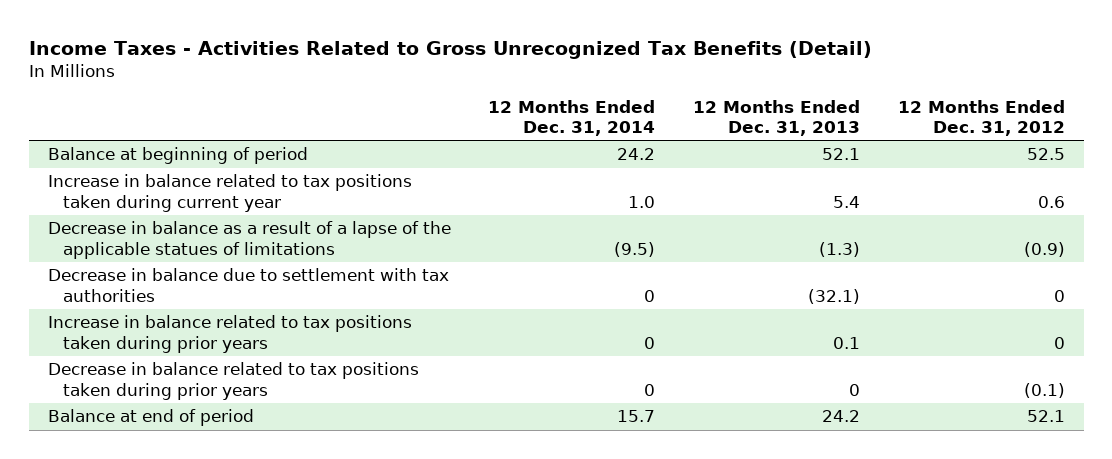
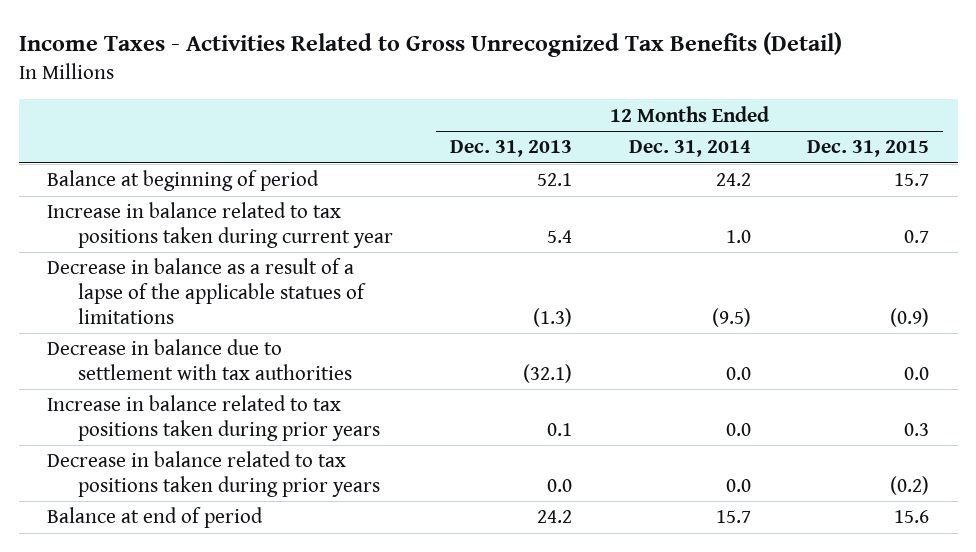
[897,99,1065,136] 12 Months Ended Dec. 31, 2012 -> none
none -> [807,140,930,158] Dec. 31, 2015
[644,289,656,302] 0 -> [725,366,751,380] 0.0
[644,336,656,349] 0 -> [725,422,751,436] 0.0
[644,383,656,396] 0 -> [725,478,751,492] 0.0
[849,383,861,396] 0 -> [546,478,572,492] 0.0

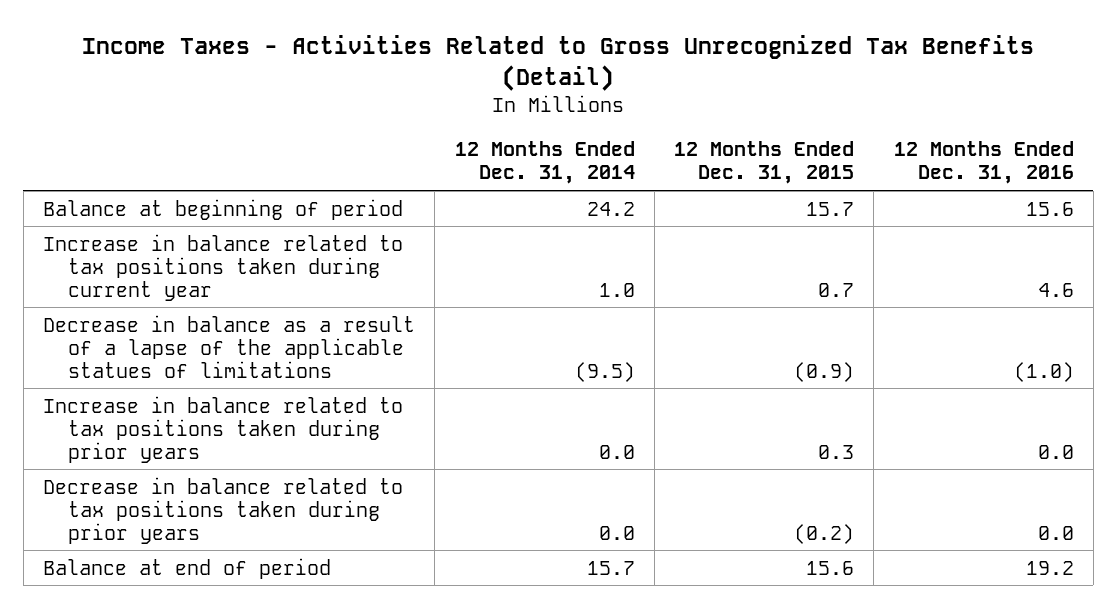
[449,140,572,158] Dec. 31, 2013 -> none
none -> [893,141,1074,185] 12 Months Ended Dec. 31, 2016
[47,339,353,380] Decrease in balance due to settlement with tax authorities -> none

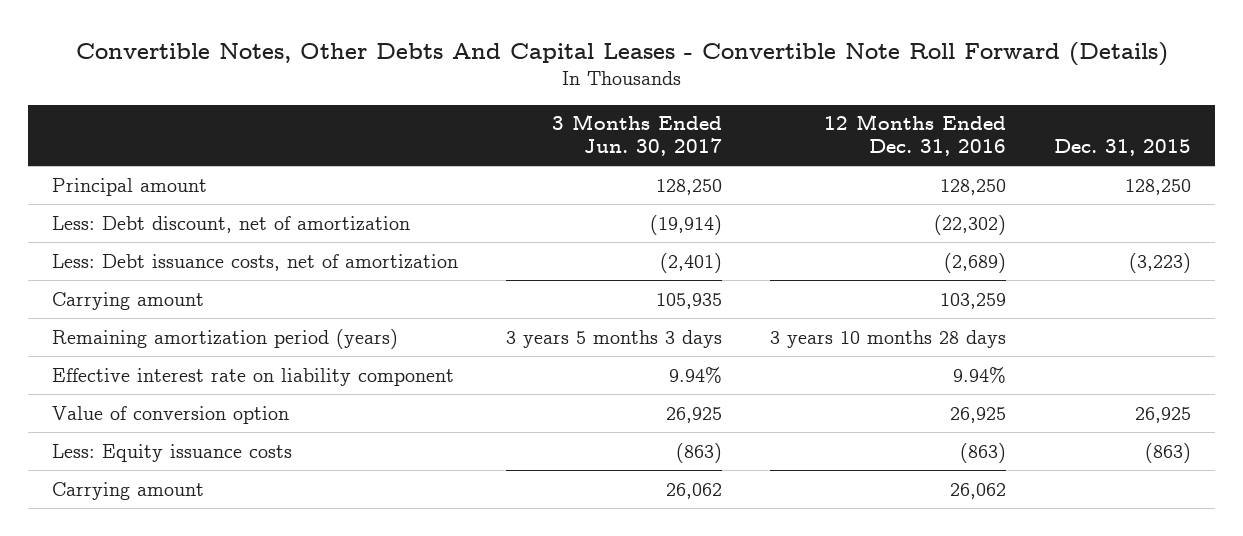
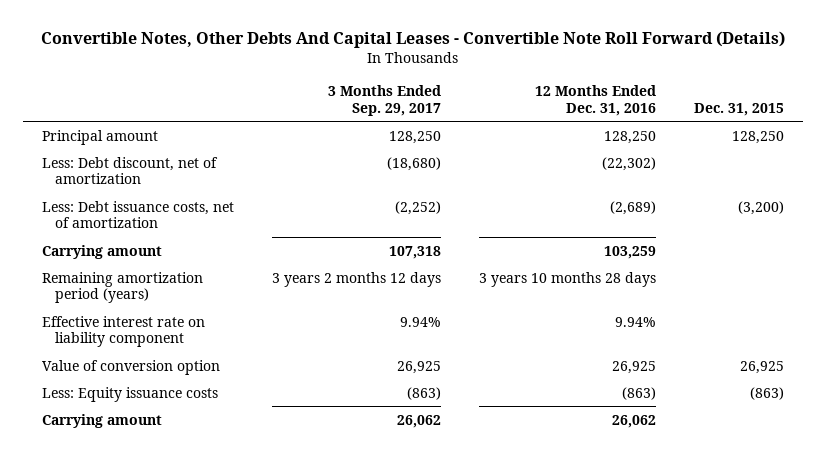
[552,114,723,157] 3 Months Ended Jun. 30, 2017 -> none
none -> [327,85,441,116] 3 Months Ended Sep. 29, 2017
[1129,252,1192,273] (3,223) -> [737,200,784,215] (3,200)

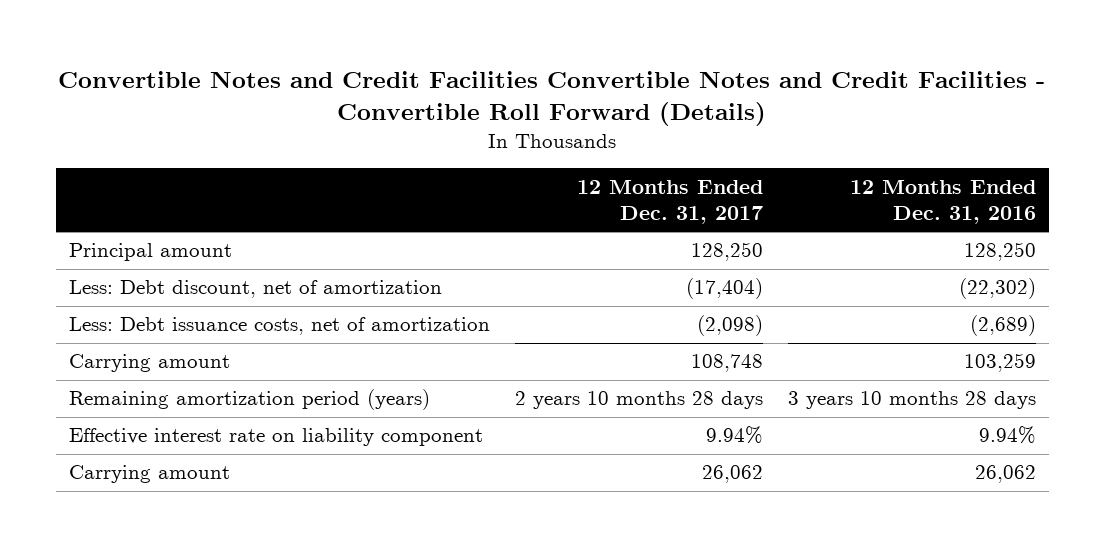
[40,31,785,49] Convertible Notes, Other Debts And Capital Leases - Convertible Note Roll Forward (Details) -> [58,70,1046,126] Convertible Notes and Credit Facilities Convertible Notes and Credit Facilities - Convertible Roll Forward (Details)
[327,85,441,116] 3 Months Ended Sep. 29, 2017 -> none
[693,102,784,116] Dec. 31, 2015 -> none
none -> [576,179,763,224] 12 Months Ended Dec. 31, 2017
[41,359,220,375] Value of conversion option -> none
[41,386,218,402] Less: Equity issuance costs -> none

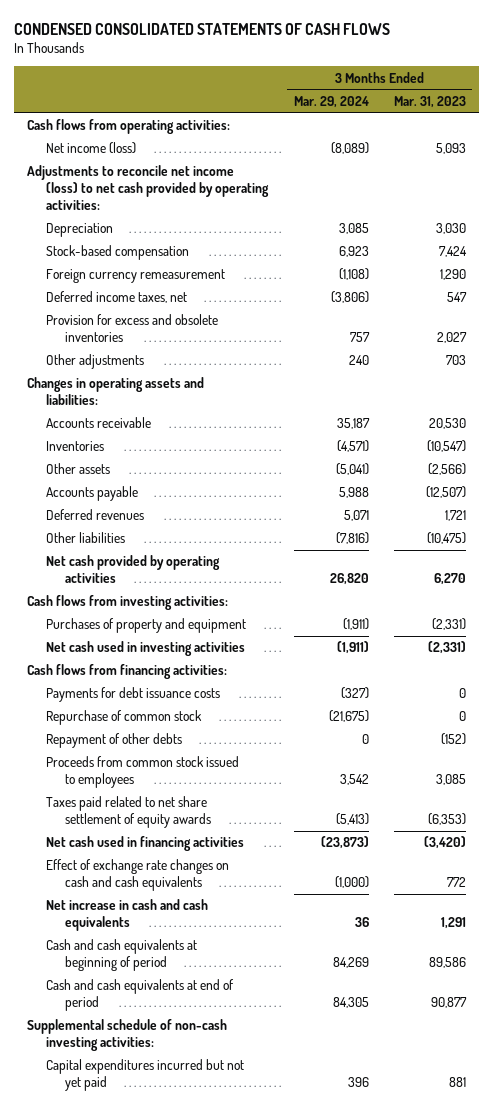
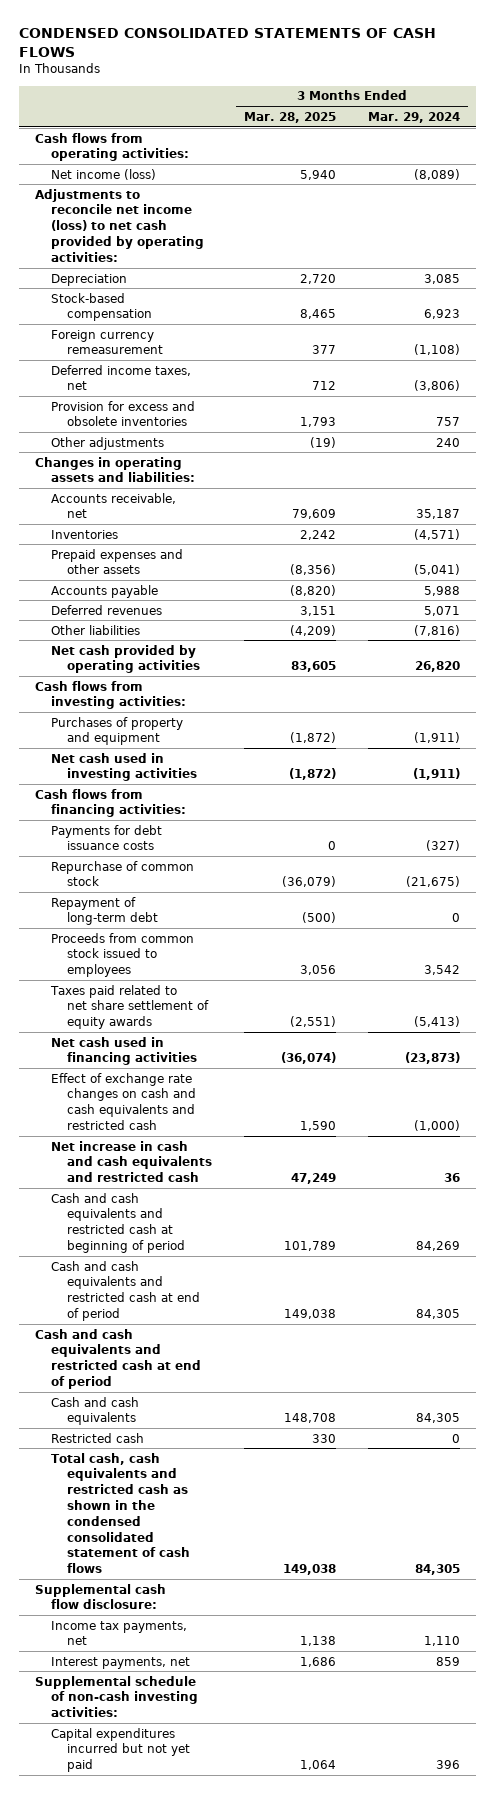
[393,95,466,108] Mar. 31, 2023 -> none
none -> [243,111,336,123] Mar. 28, 2025
[46,417,152,429] Accounts receivable -> [50,492,176,519] Accounts receivable, net
[46,463,111,475] Other assets -> [50,548,183,575] Prepaid expenses and other assets
[46,733,183,749] Repayment of other debts -> [50,896,158,926] Repayment of long-term debt
[46,859,230,892] Effect of exchange rate changes on cash and cash equivalents -> [50,1072,196,1131] Effect of exchange rate changes on cash and cash equivalents and restricted cash
[46,899,209,932] Net increase in cash and cash equivalents -> [50,1140,212,1183] Net increase in cash and cash equivalents and restricted cash
[46,939,198,972] Cash and cash equivalents at beginning of period -> [50,1192,185,1254] Cash and cash equivalents and restricted cash at beginning of period
[46,979,235,1012] Cash and cash equivalents at end of period -> [50,1260,200,1322] Cash and cash equivalents and restricted cash at end of period
none -> [35,1328,201,1390] Cash and cash equivalents and restricted cash at end of period
none -> [50,1396,139,1426] Cash and cash equivalents
none -> [50,1432,144,1443] Restricted cash
none -> [50,1452,190,1574] Total cash, cash equivalents and restricted cash as shown in the condensed consolidated statement of cash flows
none -> [35,1583,167,1610] Supplemental cash flow disclosure:
none -> [50,1620,187,1646] Income tax payments, net
none -> [50,1656,190,1669] Interest payments, net

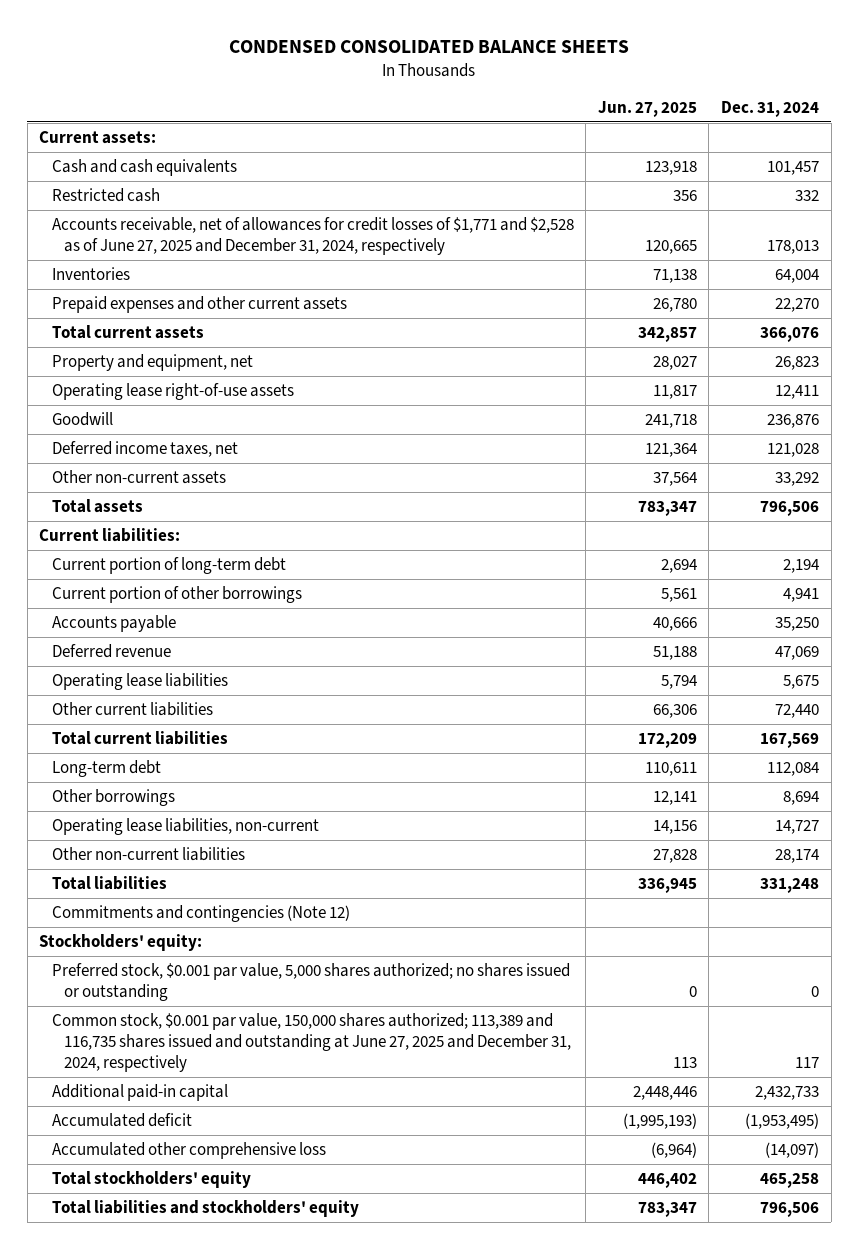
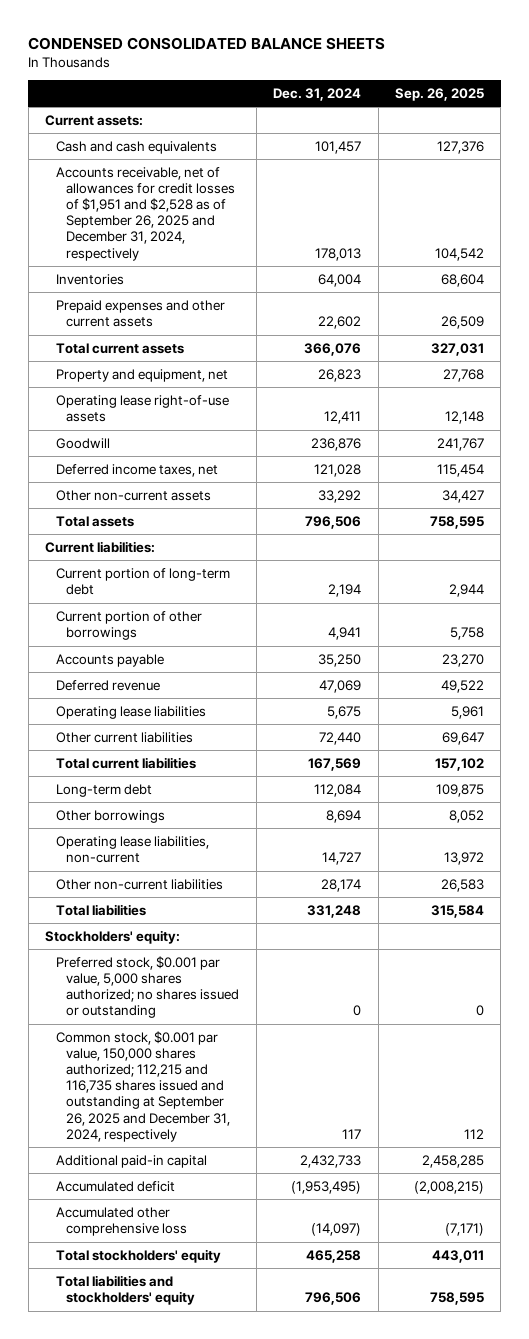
[597,100,697,117] Jun. 27, 2025 -> none
none -> [395,87,485,101] Sep. 26, 2025
[51,187,160,202] Restricted cash -> none
[51,216,574,256] Accounts receivable, net of allowances for credit losses of $1,771 and $2,528 as of June 27, 2025 and December 31, 2024, respectively -> [55,166,236,261] Accounts receivable, net of allowances for credit losses of $1,951 and $2,528 as of September 26, 2025 and December 31, 2024, respectively
[775,297,820,312] 22,270 -> [318,316,362,330] 22,602
[51,904,350,922] Commitments and contingencies (Note 12) -> none
[51,1012,572,1073] Common stock, $0.001 par value, 150,000 shares authorized; 113,389 and 116,735 shares issued and outstanding at June 27, 2025 and December 31, 2024, respectively -> [55,1030,231,1142] Common stock, $0.001 par value, 150,000 shares authorized; 112,215 and 116,735 shares issued and outstanding at September 26, 2025 and December 31, 2024, respectively

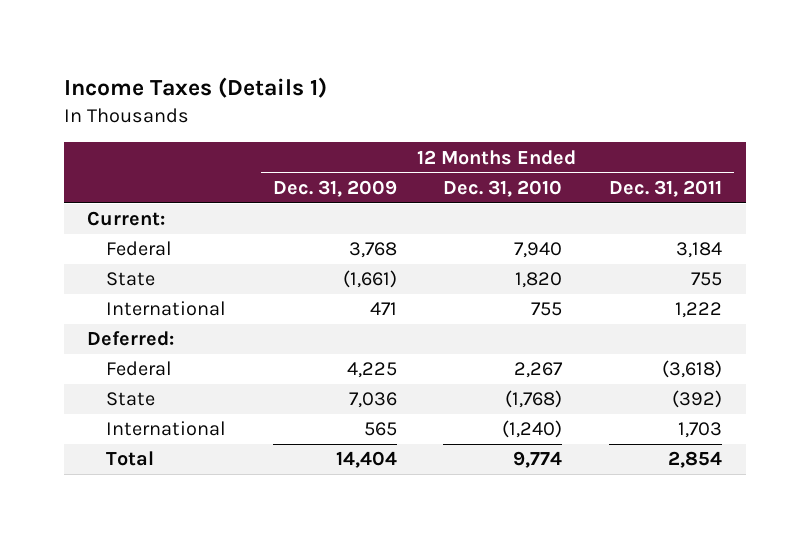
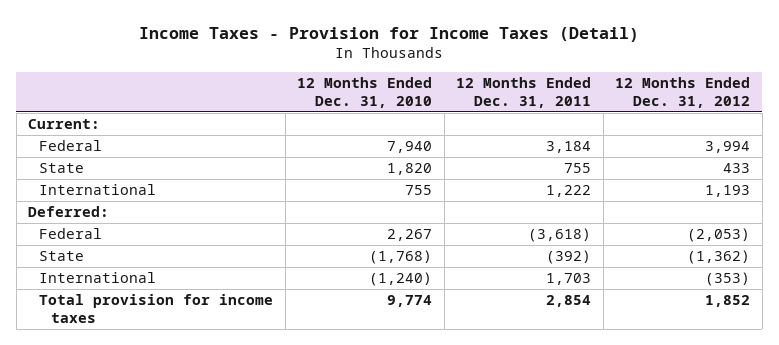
[63,76,327,98] Income Taxes (Details 1) -> [139,26,640,42] Income Taxes - Provision for Income Taxes (Detail)
[272,180,397,198] Dec. 31, 2009 -> none
none -> [615,77,751,109] 12 Months Ended Dec. 31, 2012
[105,451,154,467] Total -> [39,294,274,323] Total provision for income taxes

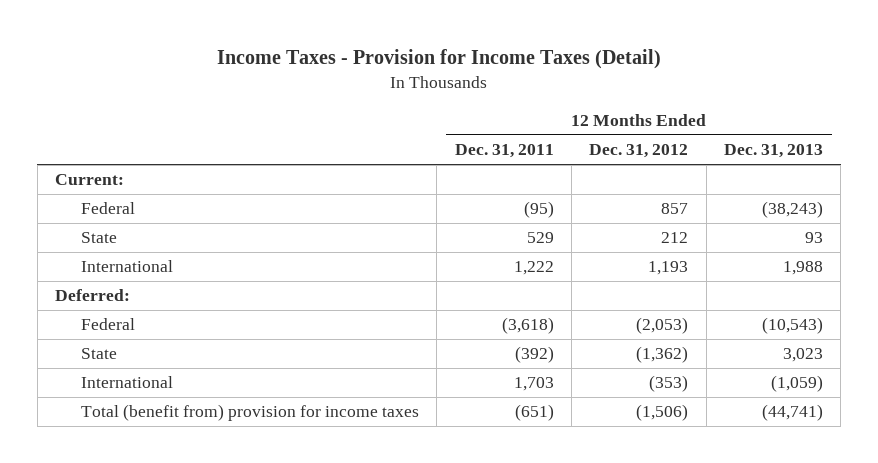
[297,77,433,109] 12 Months Ended Dec. 31, 2010 -> none
none -> [723,144,823,159] Dec. 31, 2013
[546,141,592,154] 3,184 -> [523,201,554,219] (95)
[705,141,751,154] 3,994 -> [661,203,689,215] 857
[564,163,592,174] 755 -> [526,232,554,244] 529
[723,163,751,174] 433 -> [661,232,689,244] 212
[39,294,274,323] Total provision for income taxes -> [81,404,420,422] Total (benefit from) provision for income taxes
[546,295,592,308] 2,854 -> [514,404,554,422] (651)
[705,295,751,308] 1,852 -> [636,404,689,422] (1,506)

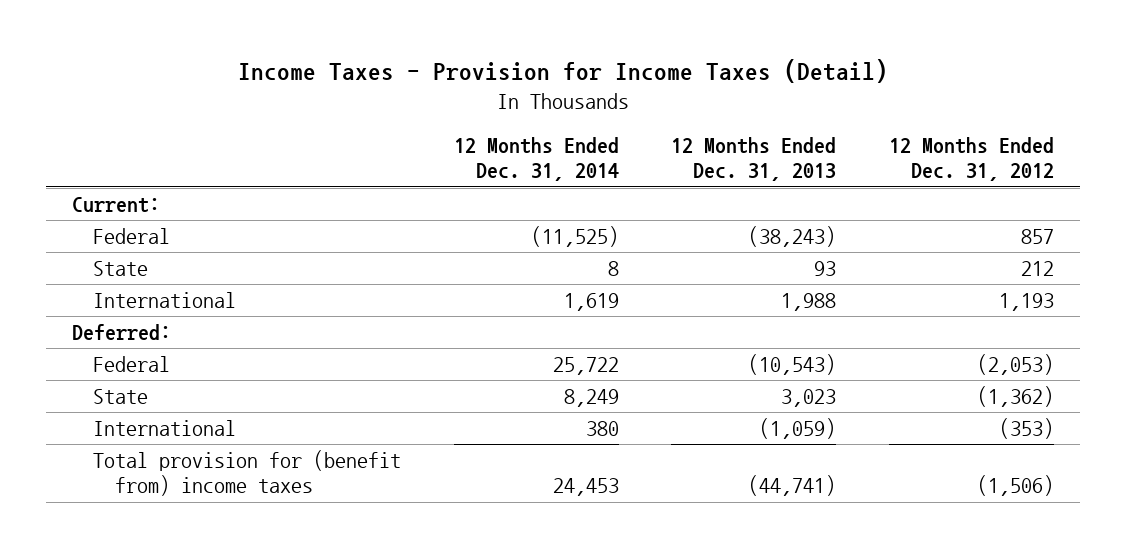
[454,144,554,159] Dec. 31, 2011 -> none
none -> [453,137,619,182] 12 Months Ended Dec. 31, 2014
[81,404,420,422] Total (benefit from) provision for income taxes -> [93,450,402,497] Total provision for (benefit from) income taxes

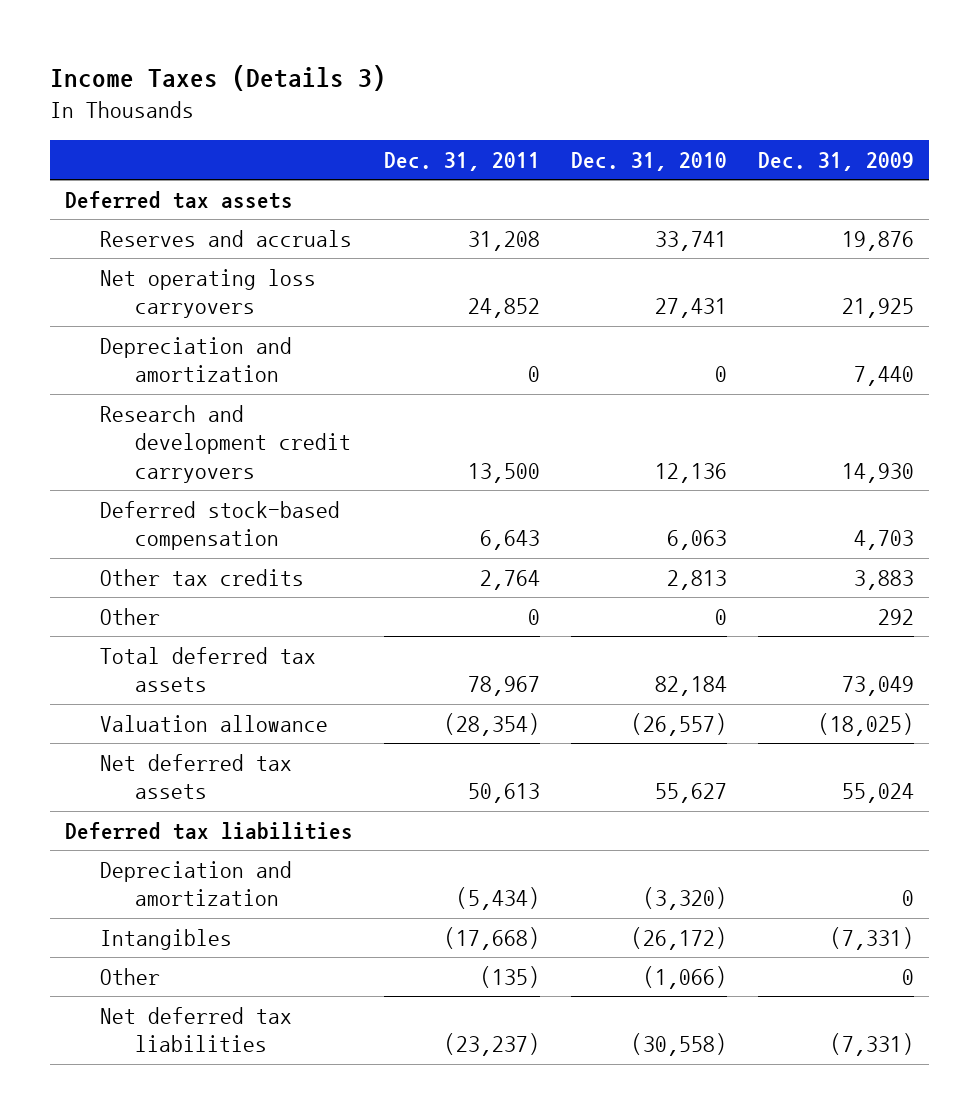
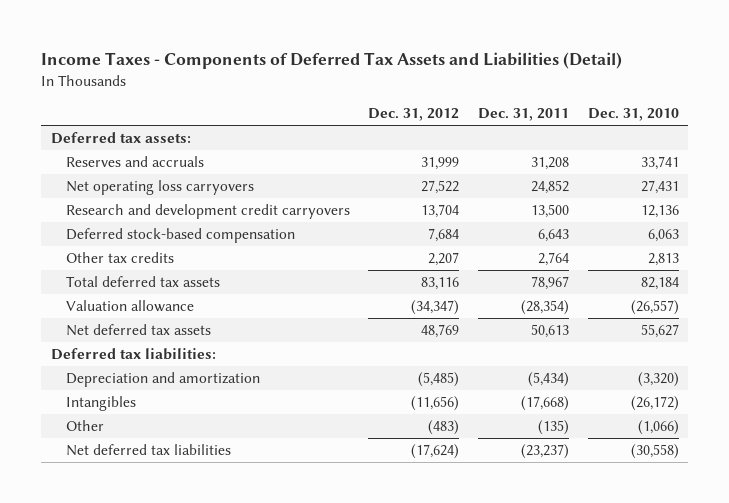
[50,65,387,92] Income Taxes (Details 3) -> [41,52,623,70] Income Taxes - Components of Deferred Tax Assets and Liabilities (Detail)
[757,152,914,172] Dec. 31, 2009 -> none
none -> [368,108,460,122] Dec. 31, 2012
[65,190,294,209] Deferred tax assets -> [50,132,191,145] Deferred tax assets:
[100,336,293,383] Depreciation and amortization -> none
[100,607,161,625] Other -> none
[65,821,354,840] Deferred tax liabilities -> [50,348,216,361] Deferred tax liabilities:

